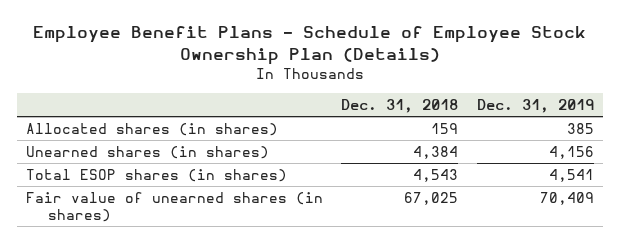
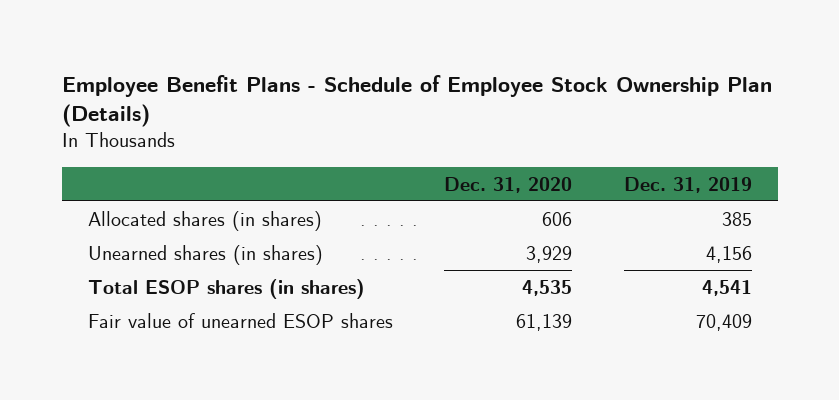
[341,98,459,113] Dec. 31, 2018 -> none
none -> [444,176,573,193] Dec. 31, 2020
[25,191,323,222] Fair value of unearned shares (in shares) -> [87,312,393,328] Fair value of unearned ESOP shares

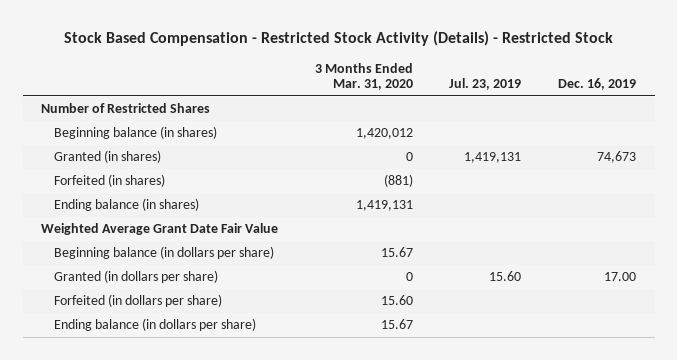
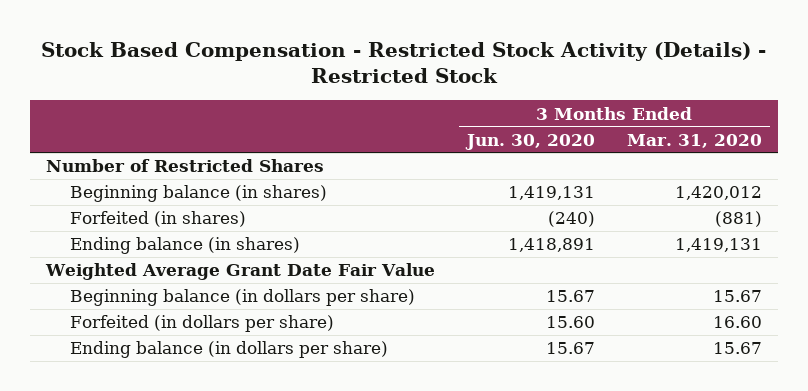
[449,78,522,91] Jul. 23, 2019 -> none
[558,78,637,91] Dec. 16, 2019 -> none
none -> [464,133,595,150] Jun. 30, 2020
[54,150,162,164] Granted (in shares) -> none
[54,270,219,284] Granted (in dollars per share) -> none
[380,295,413,306] 15.60 -> [712,316,762,329] 16.60

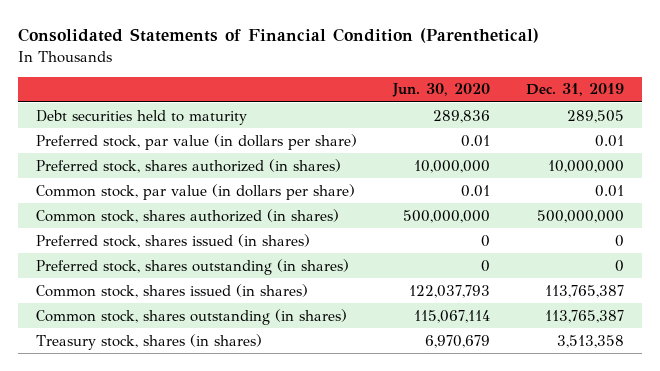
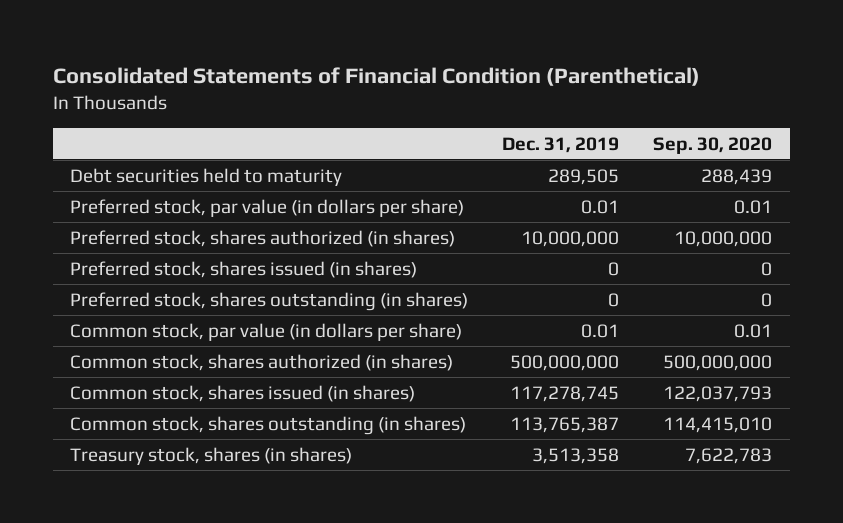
[391,83,490,98] Jun. 30, 2020 -> none
none -> [653,136,773,154] Sep. 30, 2020
[35,183,355,200] Common stock, par value (in dollars per share) -> [70,322,463,341] Common stock, par value (in dollars per share)
[35,208,339,223] Common stock, shares authorized (in shares) -> [70,353,454,371] Common stock, shares authorized (in shares)
[544,284,624,298] 113,765,387 -> [510,385,620,402] 117,278,745

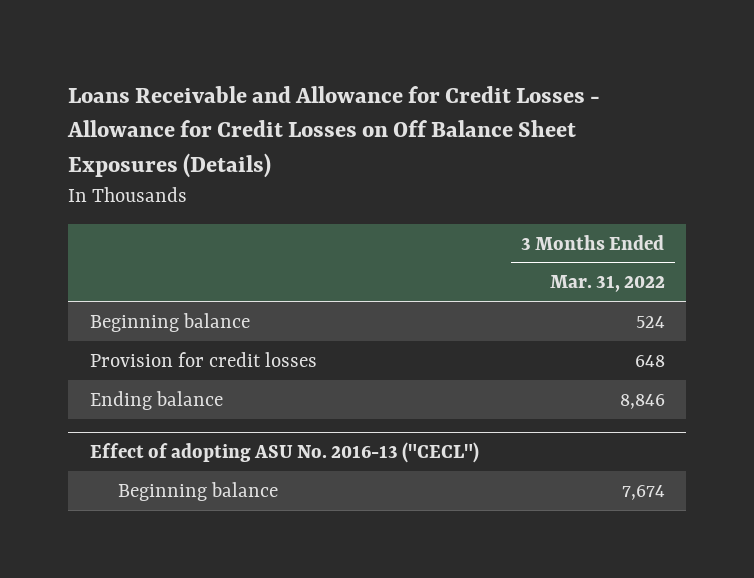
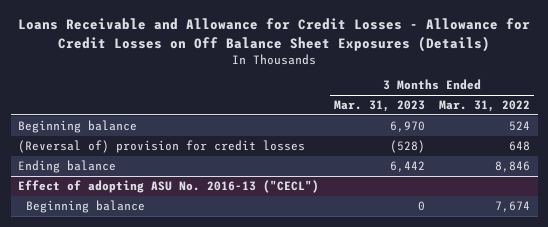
none -> [333,100,425,113] Mar. 31, 2023
[89,351,317,367] Provision for credit losses -> [17,140,305,154] (Reversal of) provision for credit losses

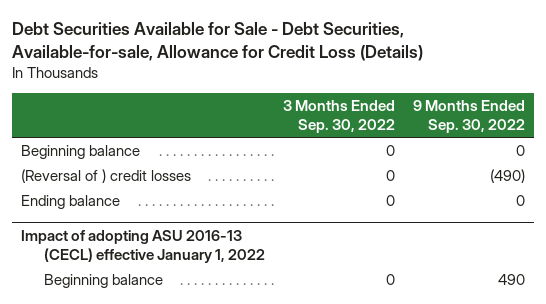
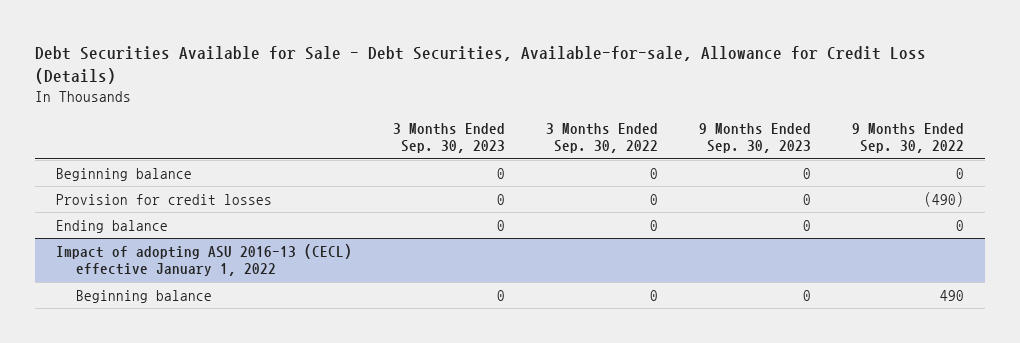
none -> [393,122,506,154] 3 Months Ended Sep. 30, 2023
none -> [699,122,812,154] 9 Months Ended Sep. 30, 2023
[21,169,192,184] (Reversal of ) credit losses -> [55,193,272,205] Provision for credit losses

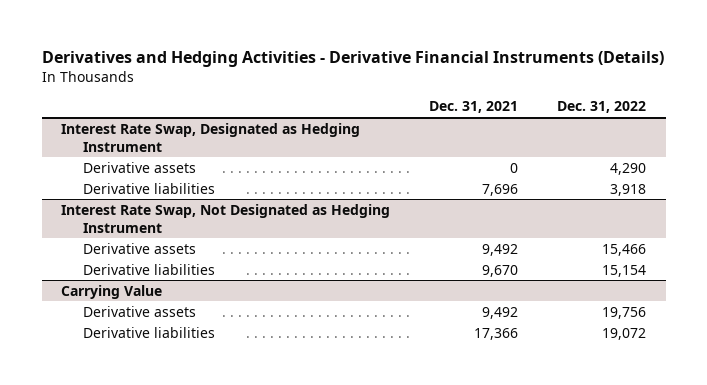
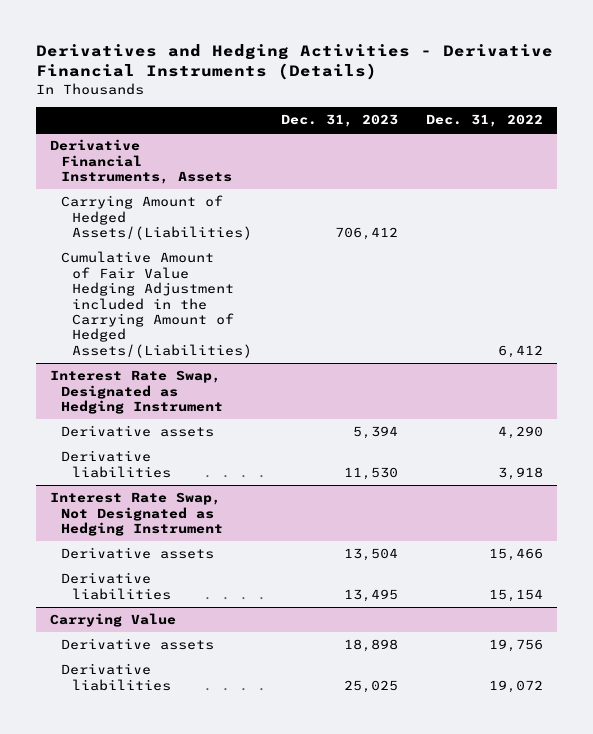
[429,101,519,114] Dec. 31, 2021 -> none
none -> [280,114,398,128] Dec. 31, 2023
none -> [49,139,233,185] Derivative Financial Instruments, Assets
none -> [61,195,253,241] Carrying Amount of Hedged Assets/(Liabilities)
none -> [61,251,253,358] Cumulative Amount of Fair Value Hedging Adjustment included in the Carrying Amount of Hedged Assets/(Liabilities)

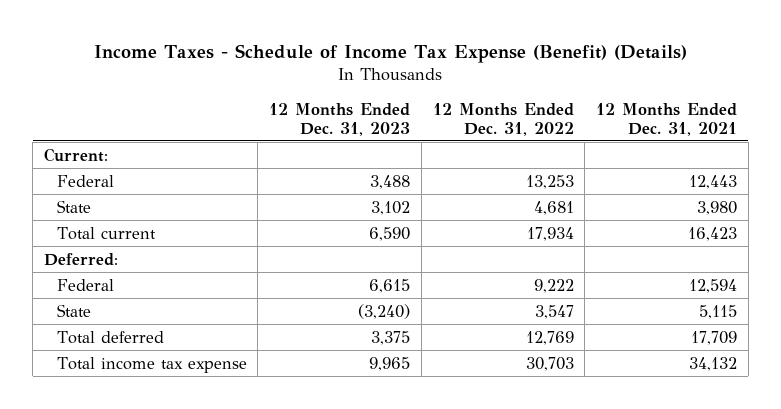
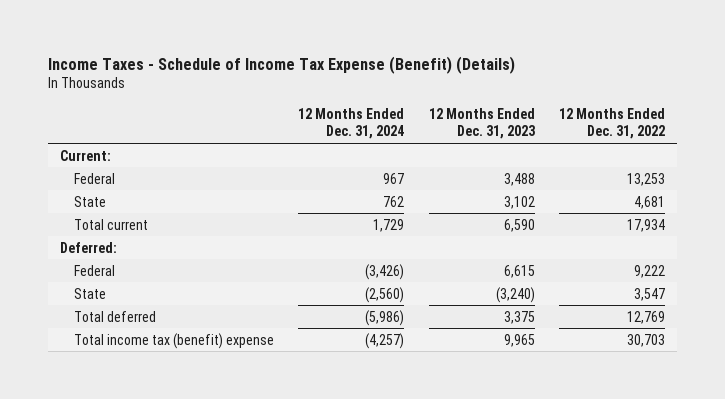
[595,102,737,136] 12 Months Ended Dec. 31, 2021 -> none
none -> [298,107,405,140] 12 Months Ended Dec. 31, 2024
[56,356,247,373] Total income tax expense -> [74,332,275,349] Total income tax (benefit) expense

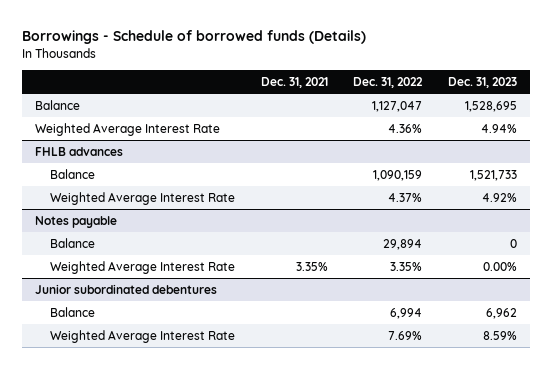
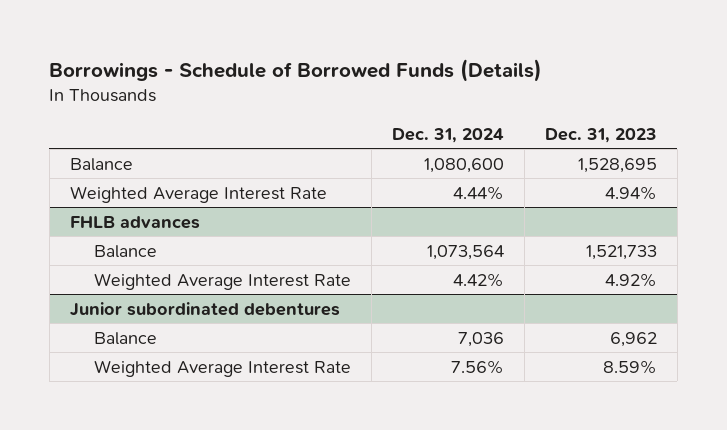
[22,30,367,45] Borrowings - Schedule of borrowed funds (Details) -> [49,58,543,82] Borrowings - Schedule of Borrowed Funds (Details)
[260,76,328,88] Dec. 31, 2021 -> none
[353,76,424,88] Dec. 31, 2022 -> none
none -> [391,127,504,143] Dec. 31, 2024
[35,216,118,229] Notes payable -> none
[49,238,95,249] Balance -> none
[49,261,235,275] Weighted Average Interest Rate -> none

